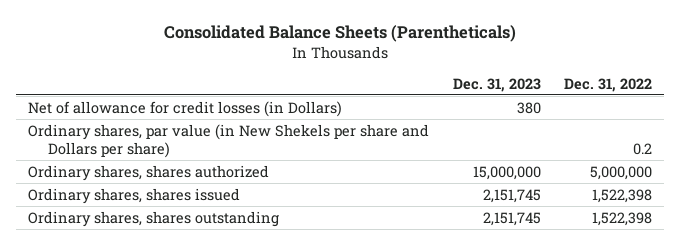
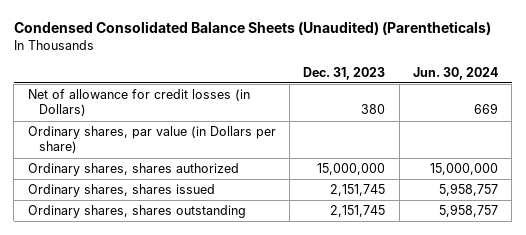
[164,25,517,43] Consolidated Balance Sheets (Parentheticals) -> [13,20,491,35] Condensed Consolidated Balance Sheets (Unaudited) (Parentheticals)
[564,77,653,92] Dec. 31, 2022 -> none
none -> [413,66,499,80] Jun. 30, 2024
[27,123,429,159] Ordinary shares, par value (in New Shekels per share and Dollars per share) -> [27,126,276,154] Ordinary shares, par value (in Dollars per share)

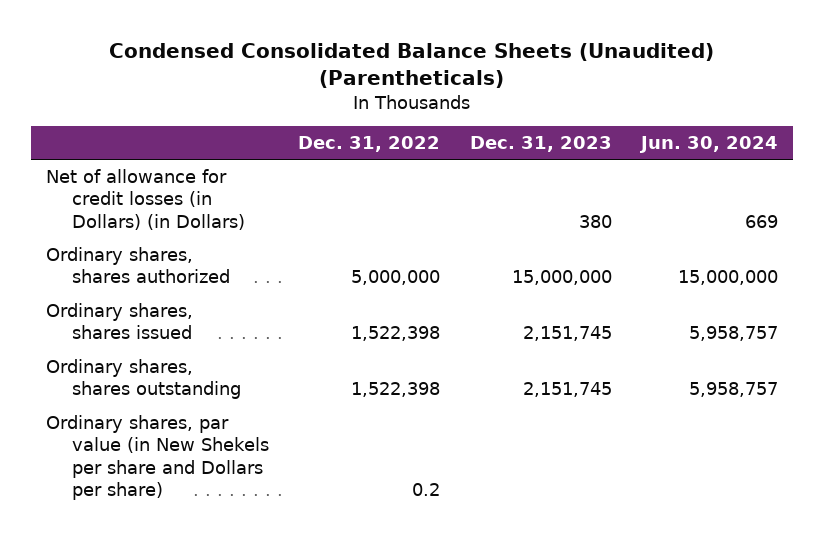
none -> [298,136,441,153] Dec. 31, 2022
[27,126,276,154] Ordinary shares, par value (in Dollars per share) -> none
[27,89,250,117] Net of allowance for credit losses (in Dollars) -> [45,168,245,230] Net of allowance for credit losses (in Dollars) (in Dollars)
none -> [45,414,269,501] Ordinary shares, par value (in New Shekels per share and Dollars per share)

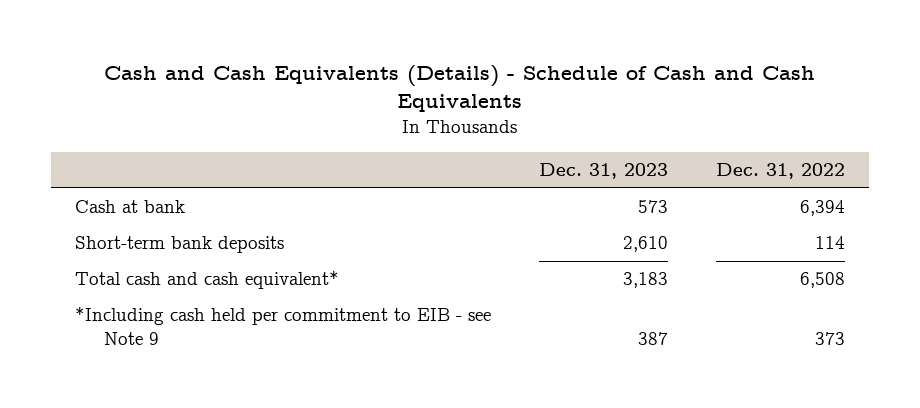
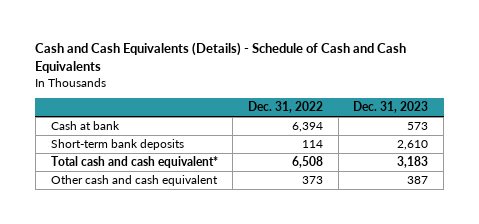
[75,306,492,346] *Including cash held per commitment to EIB - see Note 9 -> [50,175,218,187] Other cash and cash equivalent

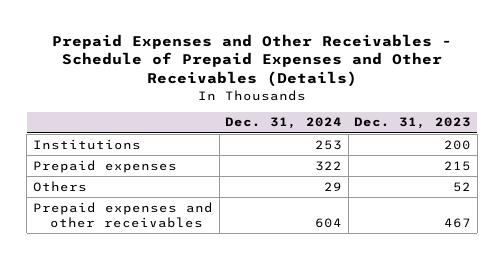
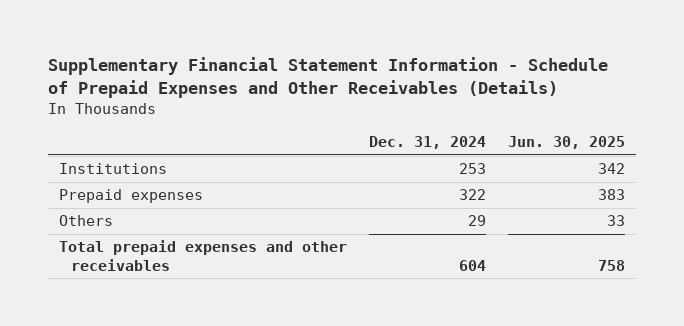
[52,33,453,88] Prepaid Expenses and Other Receivables - Schedule of Prepaid Expenses and Other Receivables (Details) -> [48,57,609,99] Supplementary Financial Statement Information - Schedule of Prepaid Expenses and Other Receivables (Details)
[354,117,472,130] Dec. 31, 2023 -> none
none -> [508,136,626,150] Jun. 30, 2025
[32,201,213,229] Prepaid expenses and other receivables -> [59,240,348,271] Total prepaid expenses and other receivables

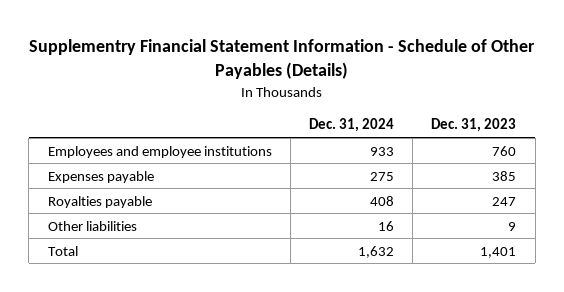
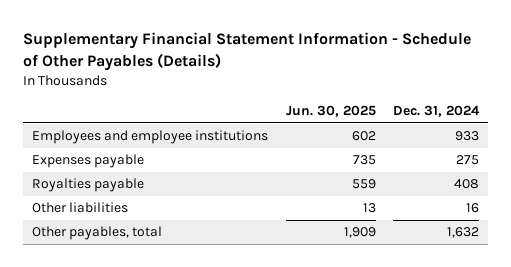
[29,39,536,80] Supplementry Financial Statement Information - Schedule of Other Payables (Details) -> [22,32,471,71] Supplementary Financial Statement Information - Schedule of Other Payables (Details)
[431,118,517,133] Dec. 31, 2023 -> none
none -> [285,104,376,117] Jun. 30, 2025
[47,245,78,256] Total -> [31,226,162,241] Other payables, total

